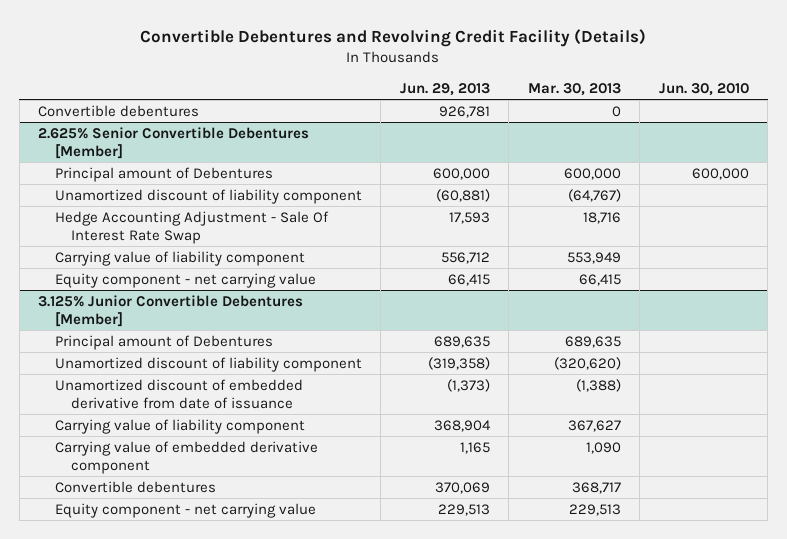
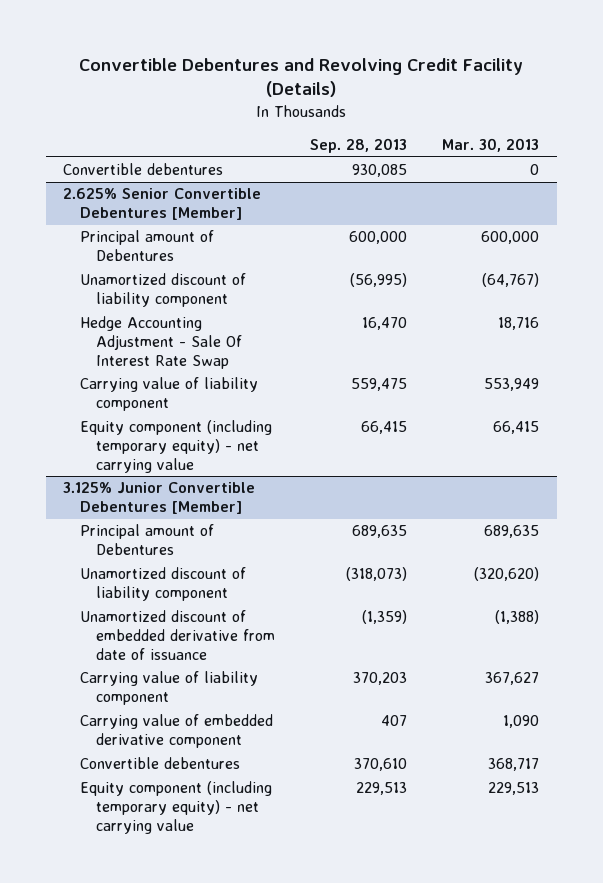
[399,82,490,96] Jun. 29, 2013 -> none
[658,82,749,96] Jun. 30, 2010 -> none
none -> [310,138,408,154] Sep. 28, 2013
[54,272,316,288] Equity component - net carrying value -> [79,420,272,474] Equity component (including temporary equity) - net carrying value
[54,502,316,518] Equity component - net carrying value -> [79,781,272,835] Equity component (including temporary equity) - net carrying value

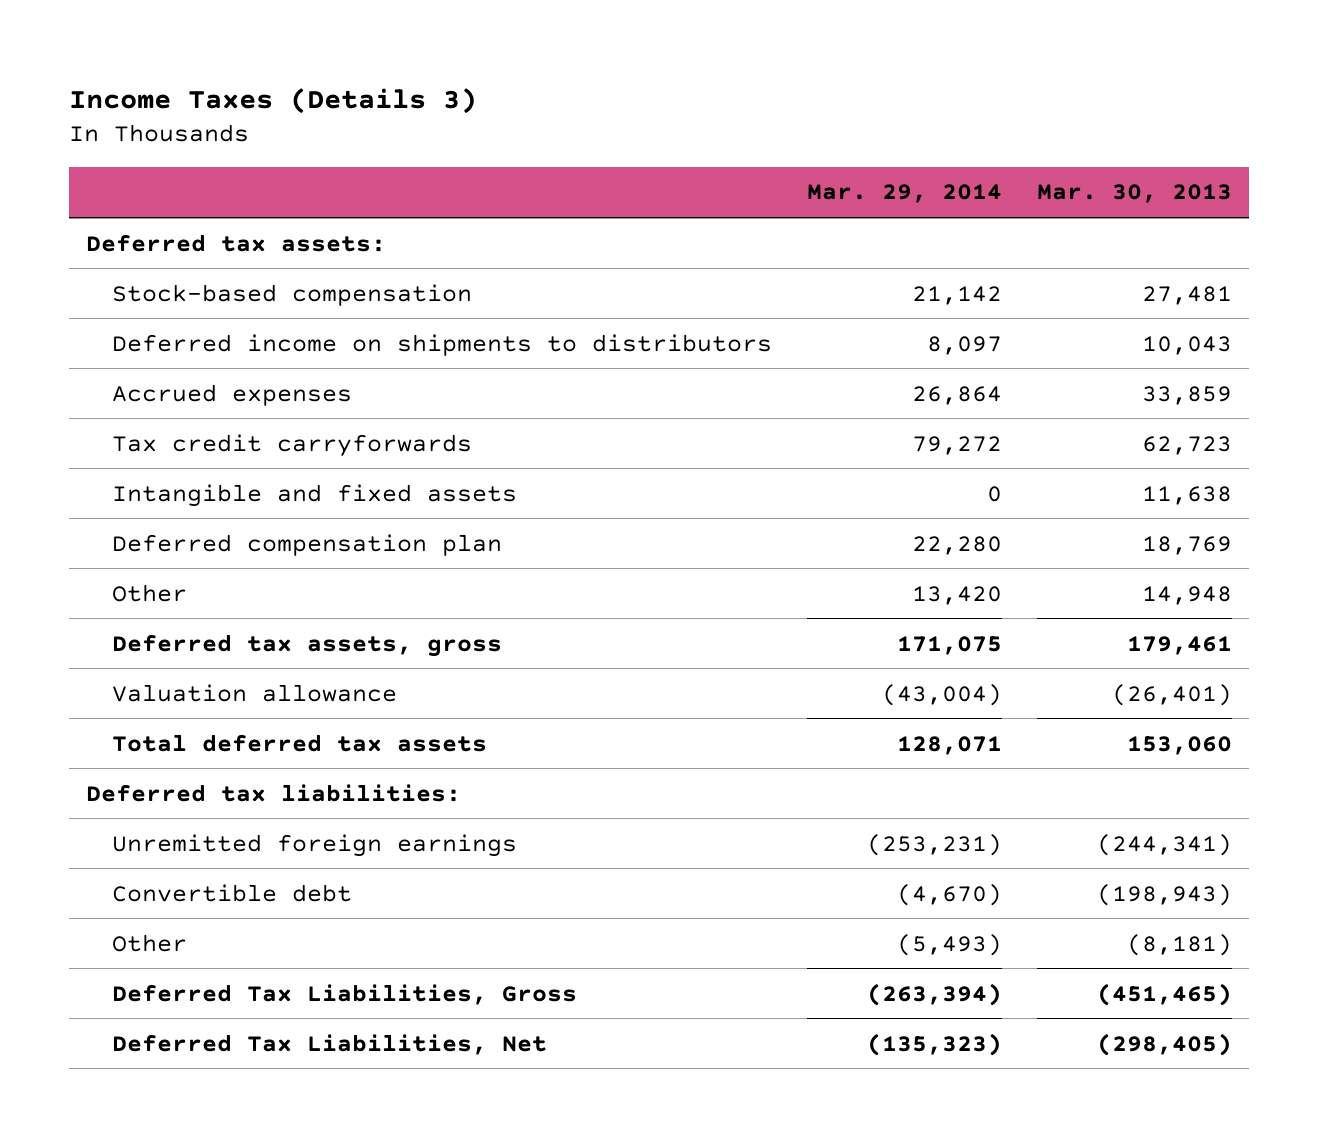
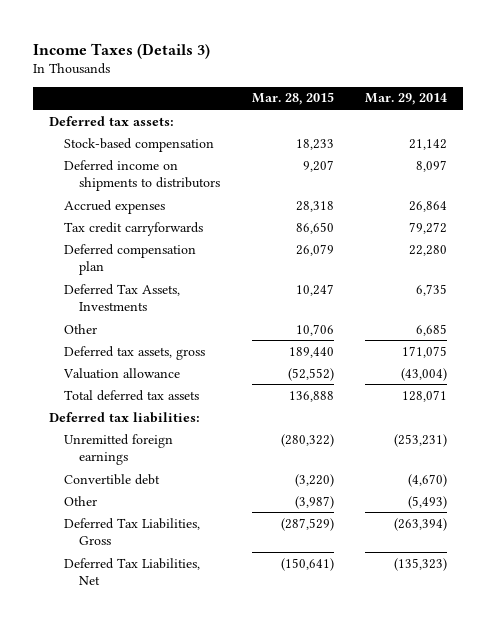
[1036,184,1232,204] Mar. 30, 2013 -> none
none -> [251,92,334,106] Mar. 28, 2015
[112,483,518,507] Intangible and fixed assets -> none
none -> [64,283,181,312] Deferred Tax Assets, Investments
[912,585,1003,605] 13,420 -> [415,323,447,336] 6,685

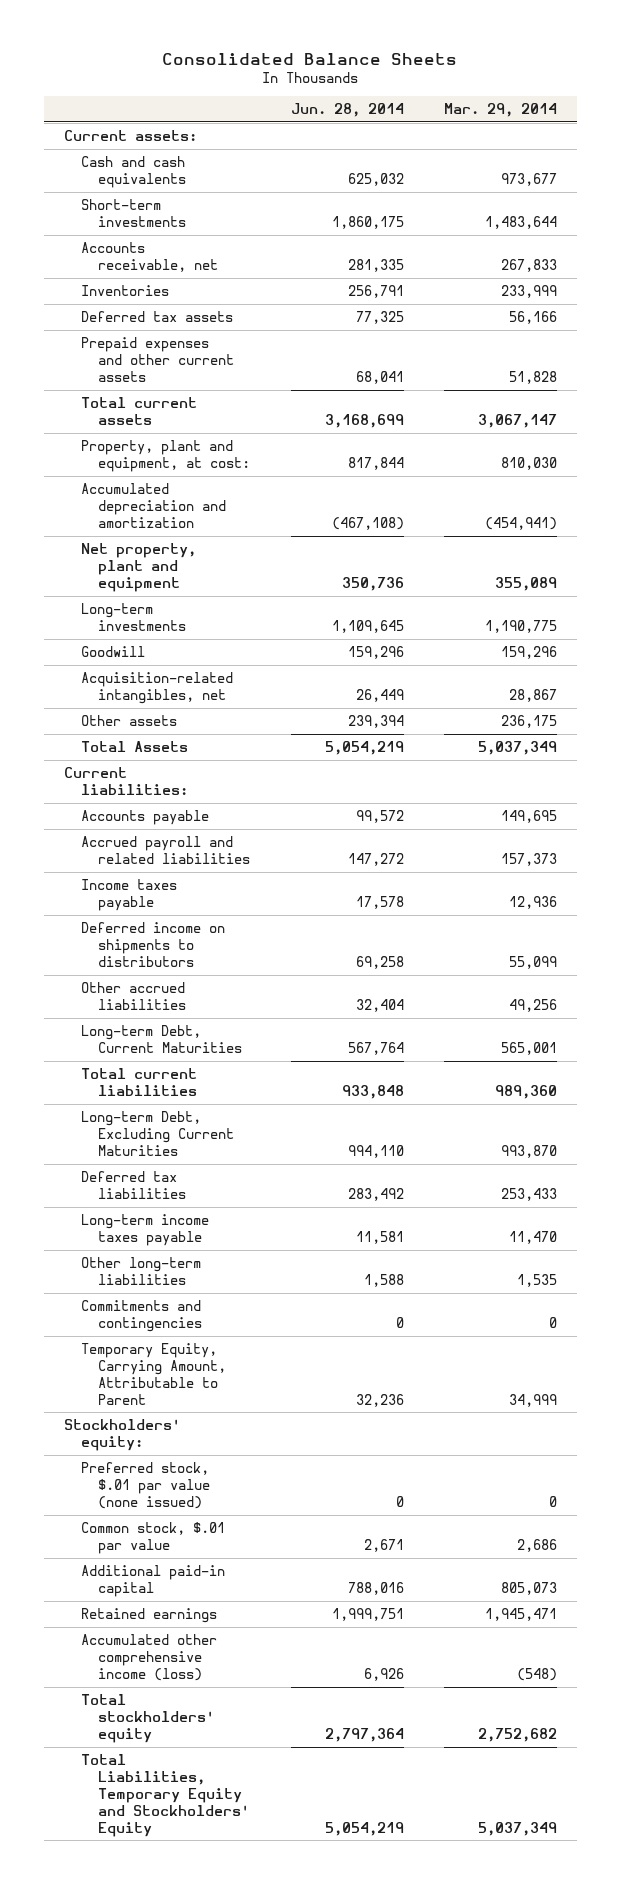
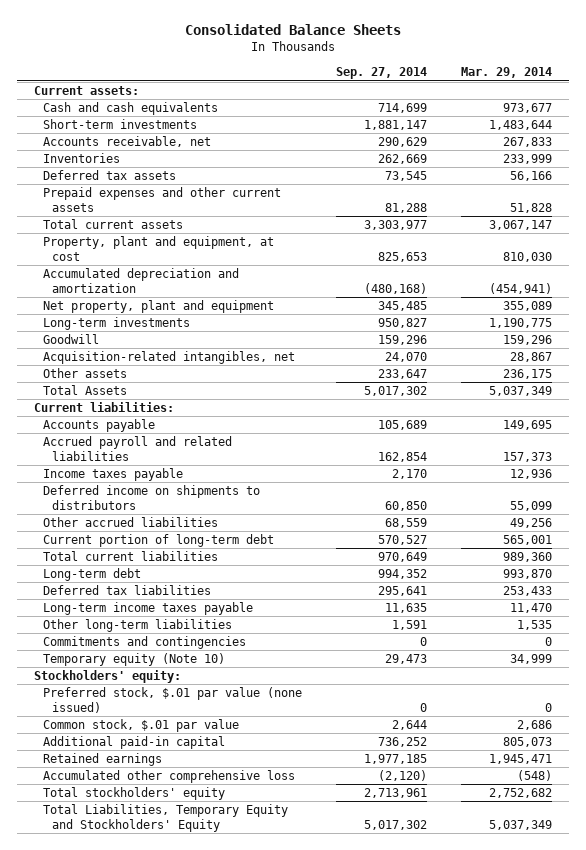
[290,103,404,118] Jun. 28, 2014 -> none
none -> [335,67,427,80] Sep. 27, 2014
[81,439,251,472] Property, plant and equipment, at cost: -> [43,236,275,261] Property, plant and equipment, at cost
[81,1024,243,1053] Long-term Debt, Current Maturities -> [43,534,275,548] Current portion of long-term debt
[81,1110,235,1156] Long-term Debt, Excluding Current Maturities -> [43,568,142,582] Long-term debt
[81,1342,227,1405] Temporary Equity, Carrying Amount, Attributable to Parent -> [43,653,226,667] Temporary equity (Note 10)
[81,1633,218,1681] Accumulated other comprehensive income (loss) -> [43,770,296,784] Accumulated other comprehensive loss

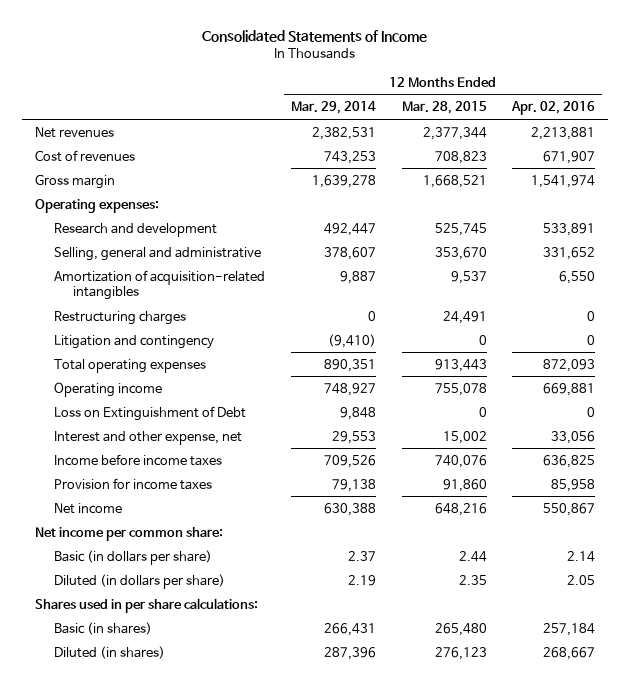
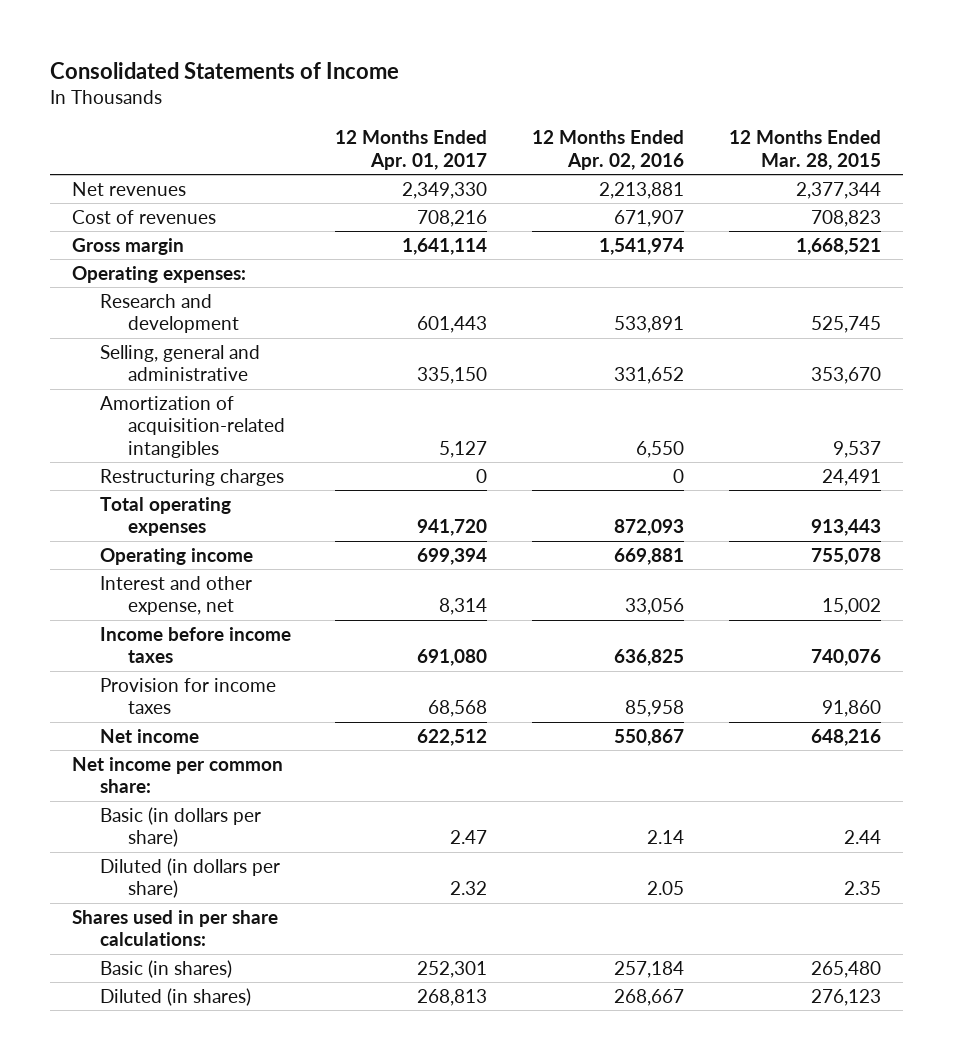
[290,101,376,115] Mar. 29, 2014 -> none
none -> [335,130,488,170] 12 Months Ended Apr. 01, 2017
[53,334,214,349] Litigation and contingency -> none
[53,405,246,421] Loss on Extinguishment of Debt -> none

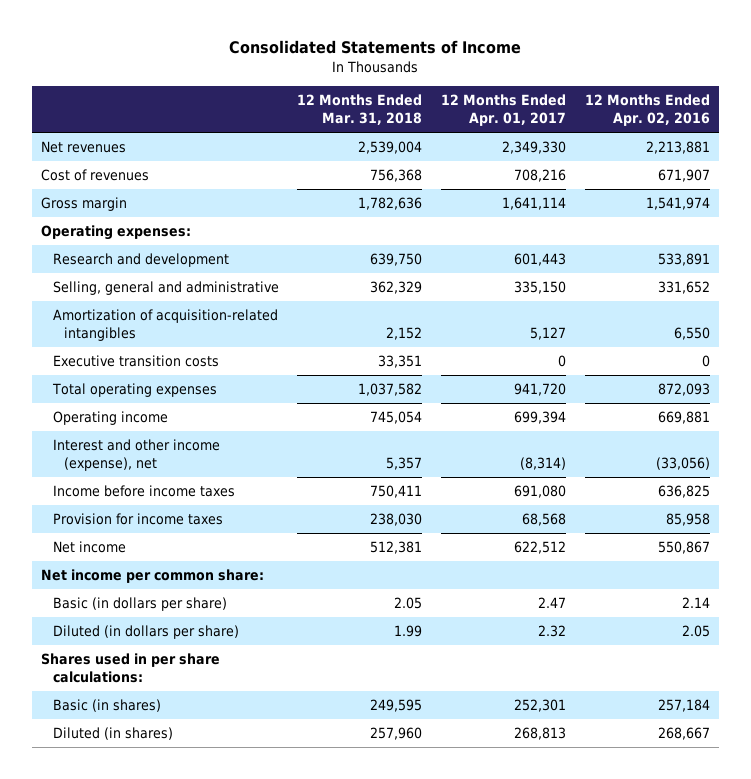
[728,130,881,170] 12 Months Ended Mar. 28, 2015 -> none
none -> [297,94,423,126] 12 Months Ended Mar. 31, 2018
[99,468,284,486] Restructuring charges -> [52,355,219,368] Executive transition costs
[99,575,252,616] Interest and other expense, net -> [52,439,220,472] Interest and other income (expense), net
[439,598,488,616] 8,314 -> [519,457,566,471] (8,314)
[624,598,684,616] 33,056 -> [655,457,710,471] (33,056)

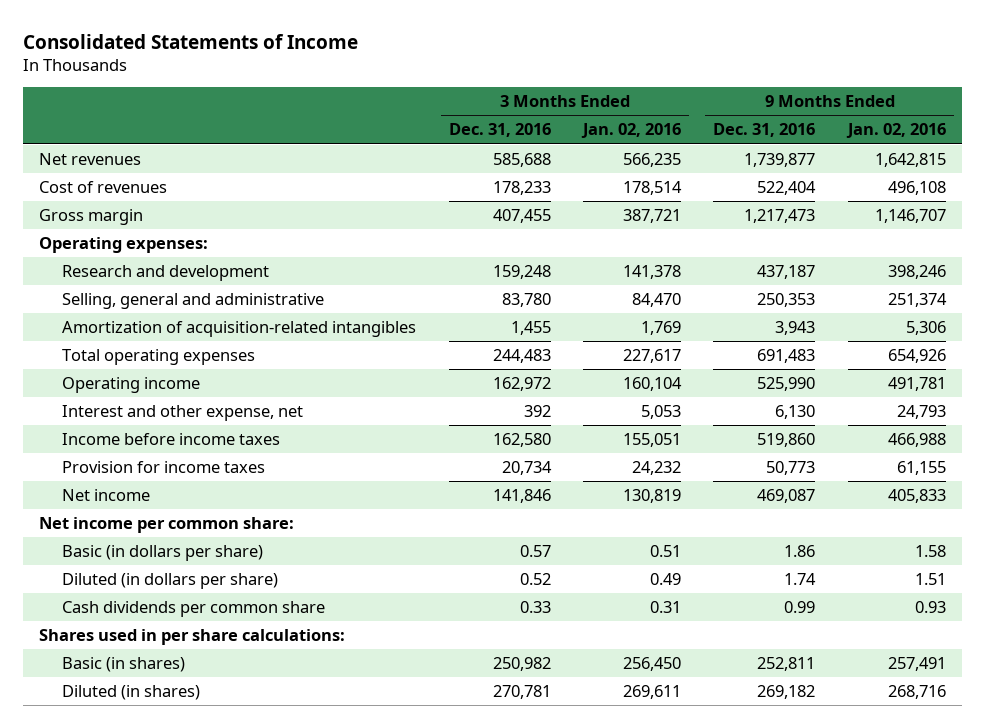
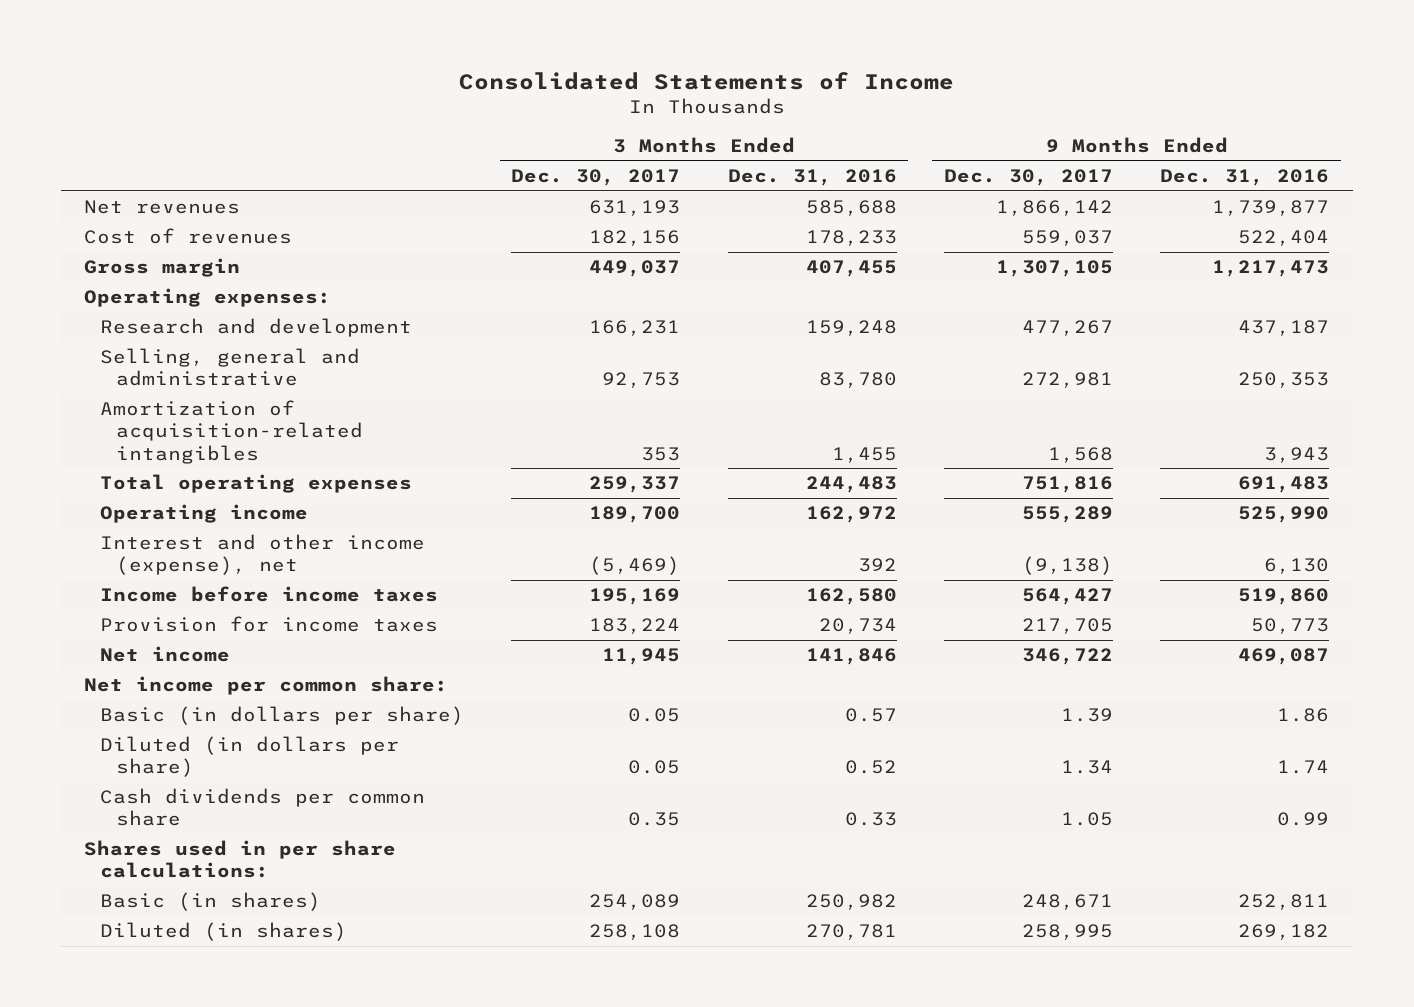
[581,123,682,139] Jan. 02, 2016 -> none
[845,123,946,139] Jan. 02, 2016 -> none
none -> [511,169,681,187] Dec. 30, 2017
none -> [943,169,1113,187] Dec. 30, 2017
[62,404,304,421] Interest and other expense, net -> [100,534,426,576] Interest and other income (expense), net

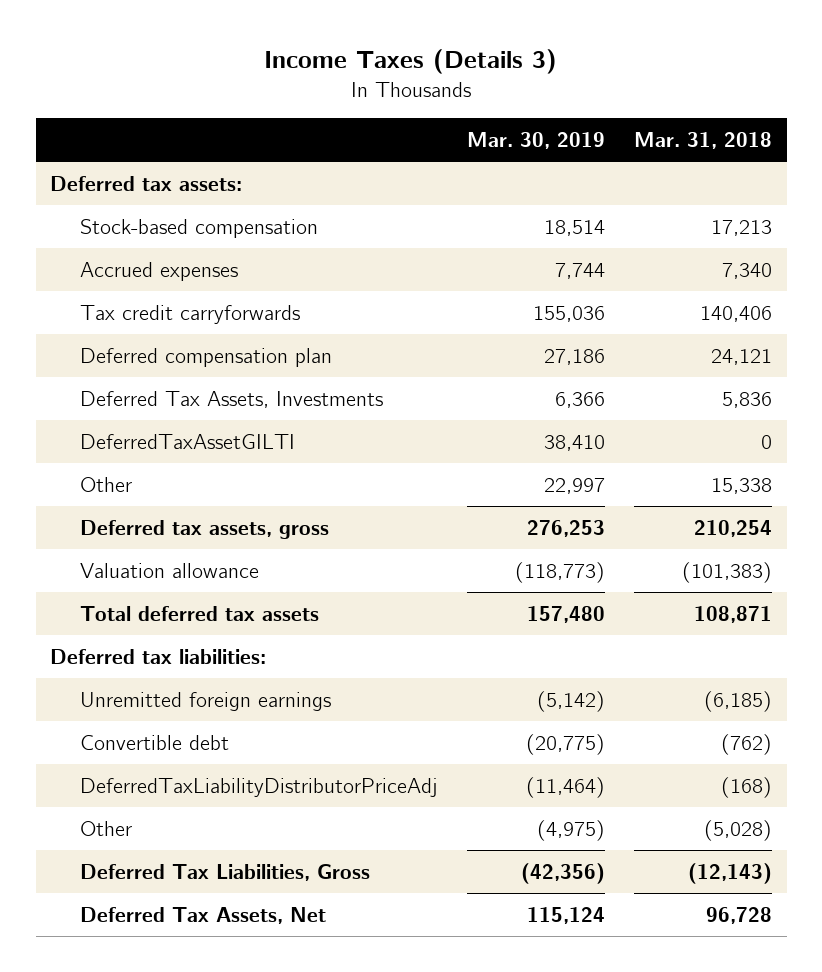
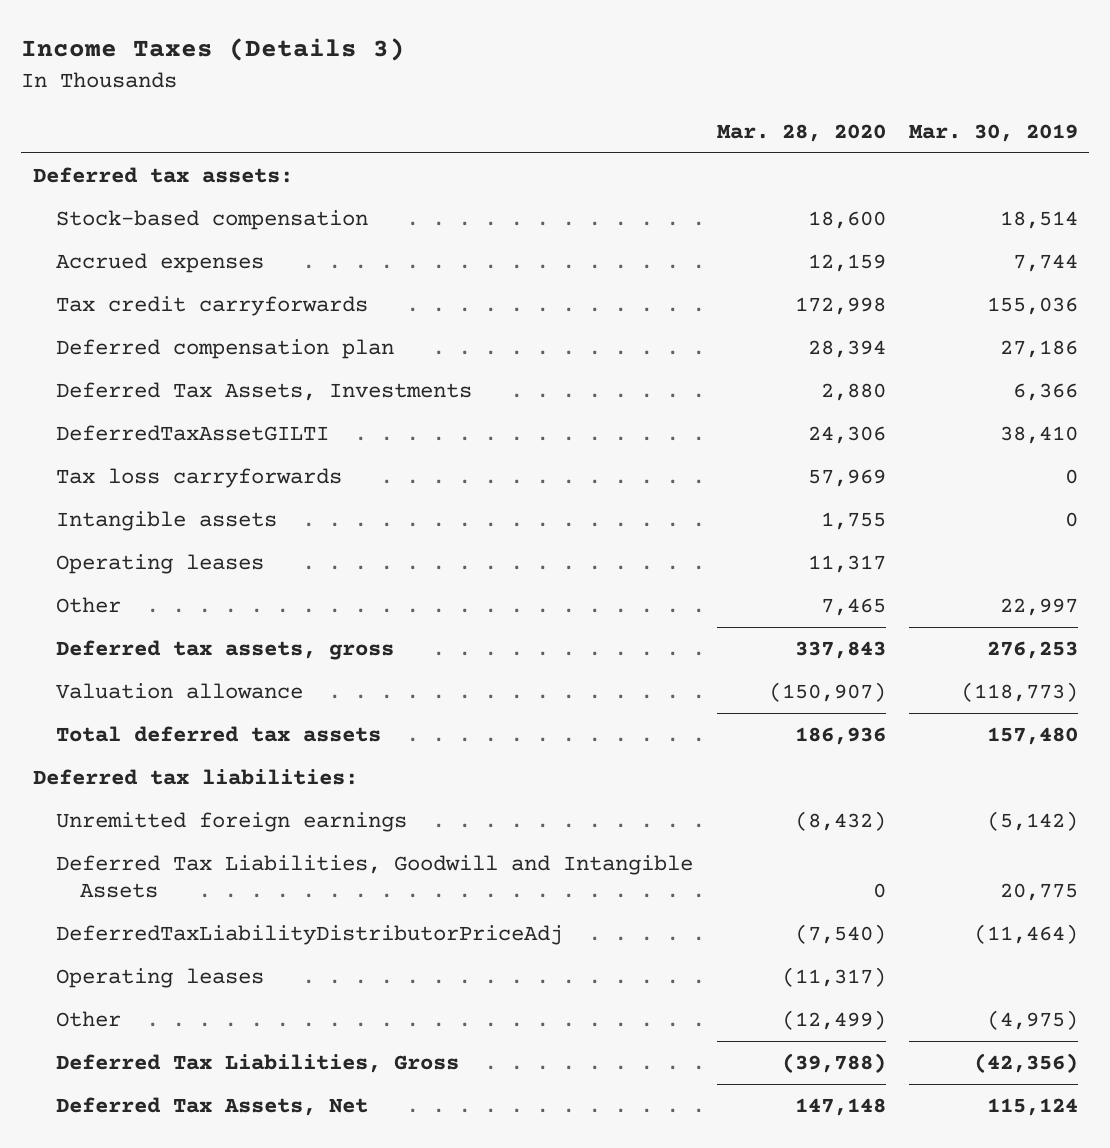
[633,132,772,150] Mar. 31, 2018 -> none
none -> [716,123,886,142] Mar. 28, 2020
none -> [56,468,343,489] Tax loss carryforwards
none -> [56,511,278,532] Intangible assets
none -> [56,554,265,575] Operating leases
[80,734,230,750] Convertible debt -> none
none -> [56,855,694,898] Deferred Tax Liabilities, Goodwill and Intangible Assets
none -> [56,968,265,989] Operating leases

